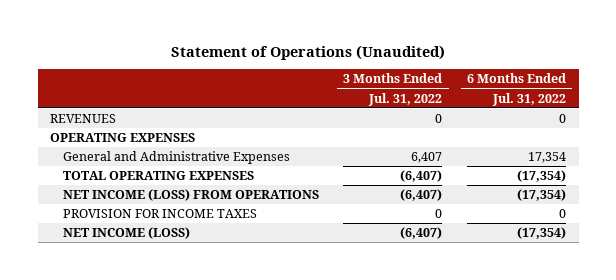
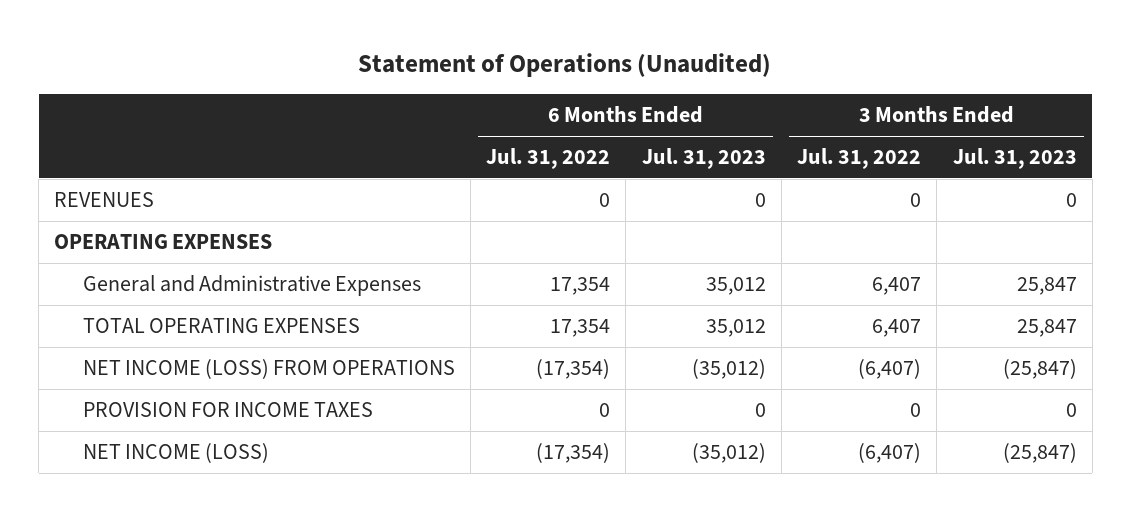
none -> [641,148,766,170] Jul. 31, 2023
none -> [952,148,1077,170] Jul. 31, 2023
[400,170,443,183] (6,407) -> [872,319,922,338] 6,407
[517,170,567,183] (17,354) -> [550,319,611,338] 17,354

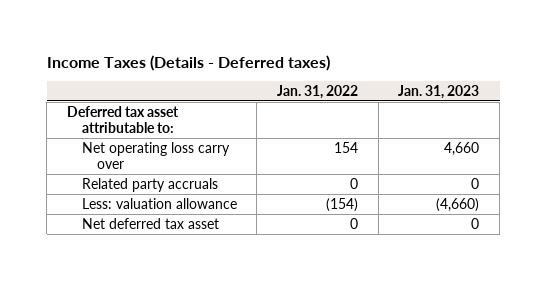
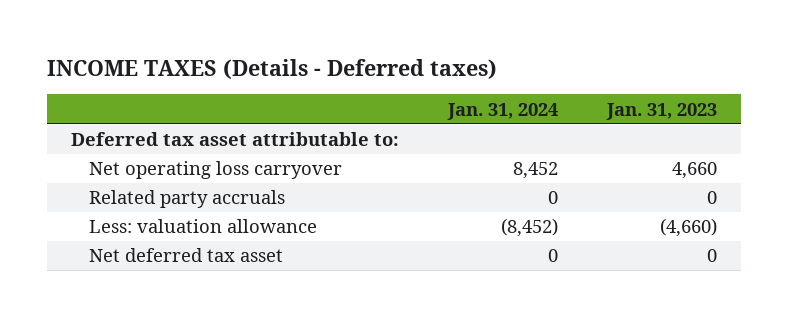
[46,54,330,71] Income Taxes (Details - Deferred taxes) -> [47,58,498,79] INCOME TAXES (Details - Deferred taxes)
[277,84,359,99] Jan. 31, 2022 -> none
none -> [447,102,559,120] Jan. 31, 2024
[81,141,230,169] Net operating loss carry over -> [89,161,343,180] Net operating loss carryover

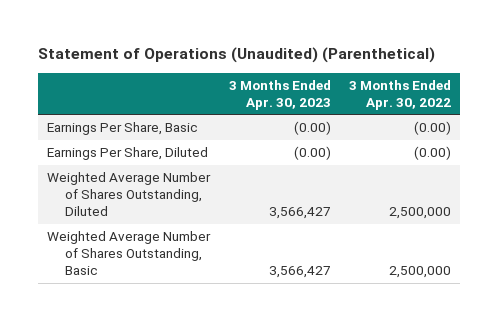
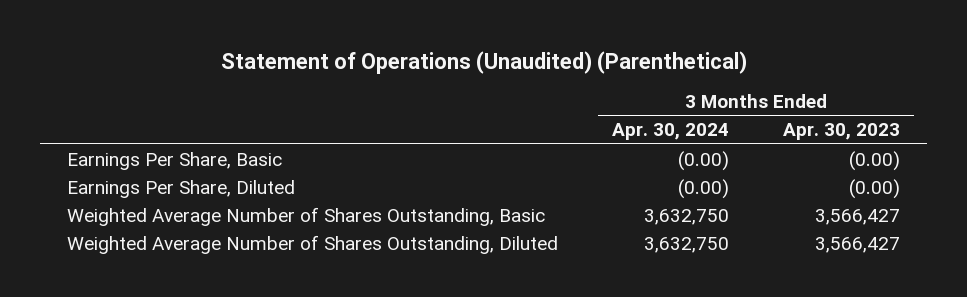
[349,79,452,110] 3 Months Ended Apr. 30, 2022 -> none
none -> [612,123,730,141] Apr. 30, 2024
[47,172,212,216] Weighted Average Number of Shares Outstanding, Diluted -> [66,234,558,254] Weighted Average Number of Shares Outstanding, Diluted

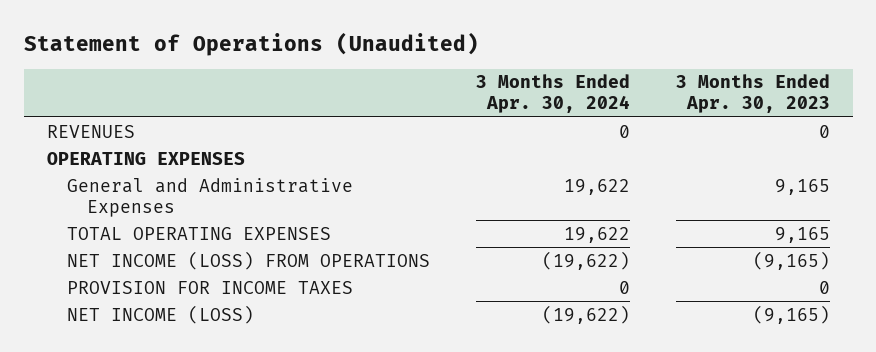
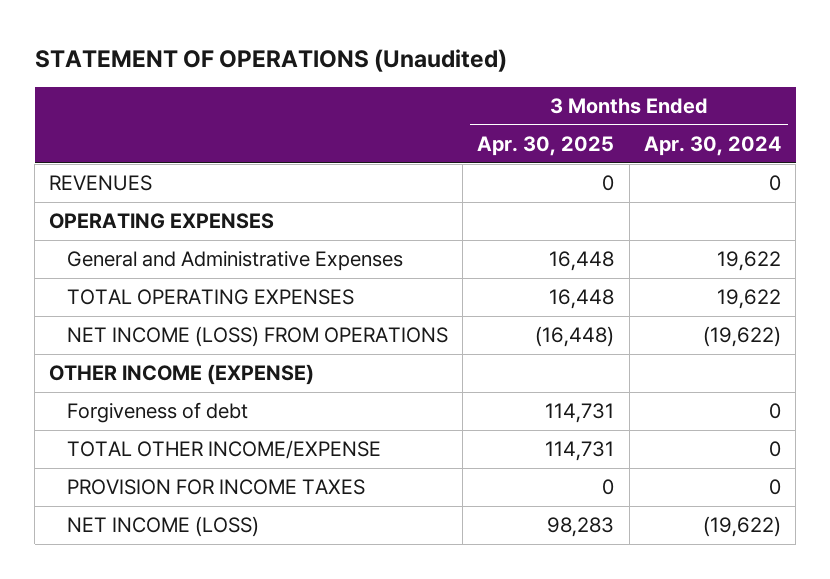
[23,32,479,57] Statement of Operations (Unaudited) -> [34,48,507,72] STATEMENT OF OPERATIONS (Unaudited)
[675,74,830,114] 3 Months Ended Apr. 30, 2023 -> none
none -> [477,136,615,157] Apr. 30, 2025
none -> [49,364,315,386] OTHER INCOME (EXPENSE)
none -> [66,402,248,424] Forgiveness of debt
none -> [66,440,381,460] TOTAL OTHER INCOME/EXPENSE

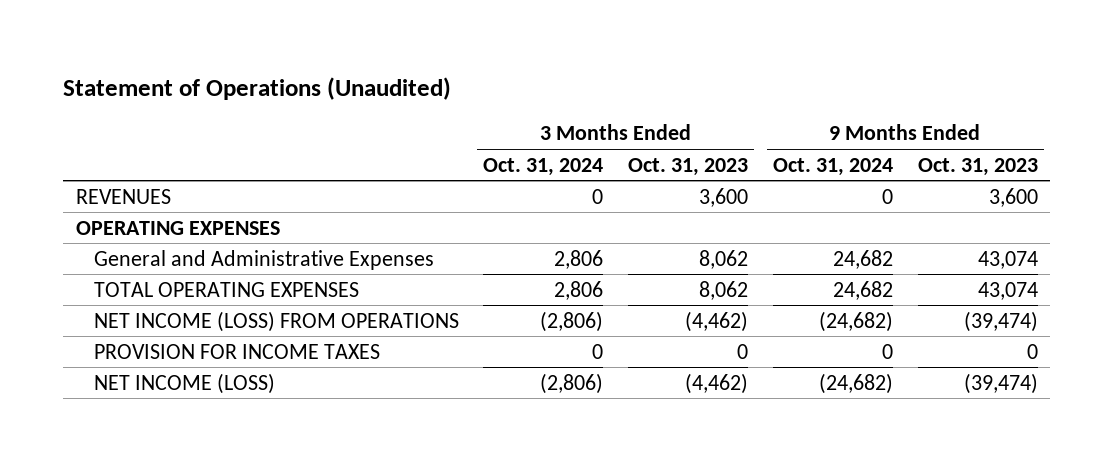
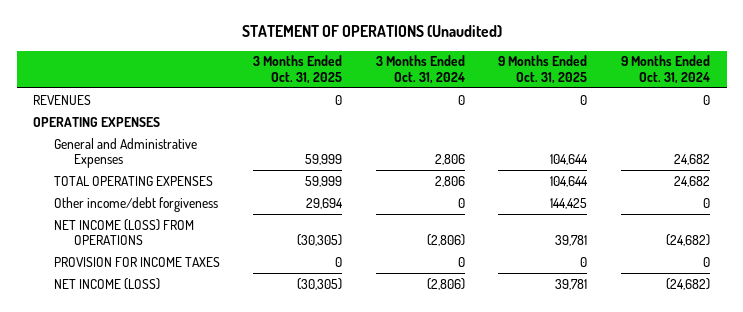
[63,77,452,101] Statement of Operations (Unaudited) -> [241,25,502,38] STATEMENT OF OPERATIONS (Unaudited)
[628,157,749,176] Oct. 31, 2023 -> none
[917,157,1038,176] Oct. 31, 2023 -> none
none -> [253,55,343,84] 3 Months Ended Oct. 31, 2025
none -> [498,55,588,84] 9 Months Ended Oct. 31, 2025
none -> [53,196,218,212] Other income/debt forgiveness

